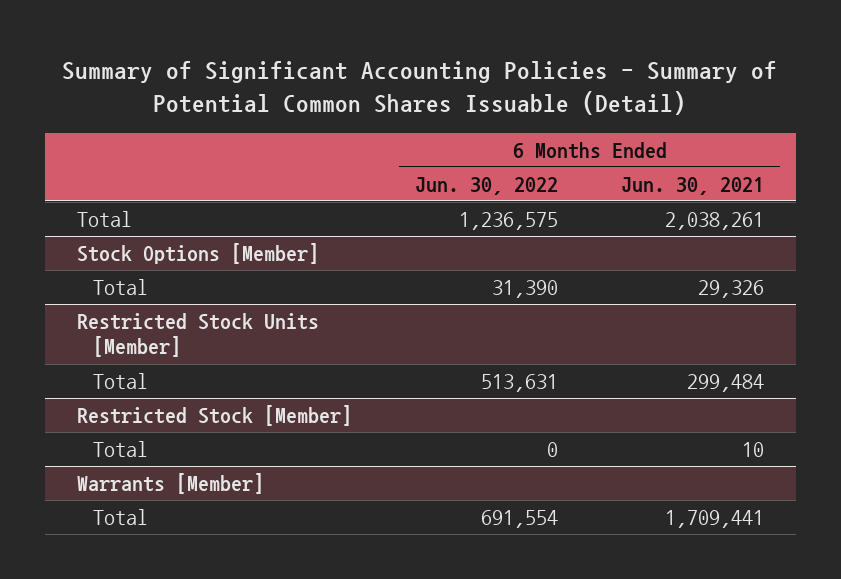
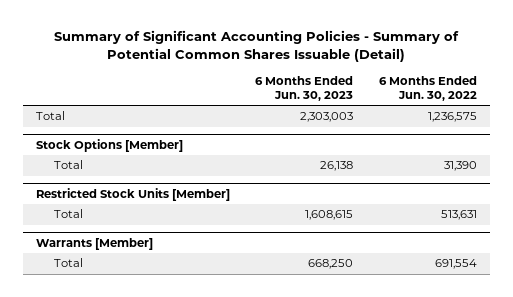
[621,176,765,195] Jun. 30, 2021 -> none
none -> [255,75,354,101] 6 Months Ended Jun. 30, 2023
[76,404,352,426] Restricted Stock [Member] -> none
[92,440,148,457] Total -> none

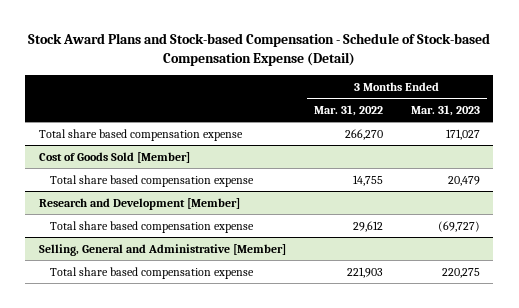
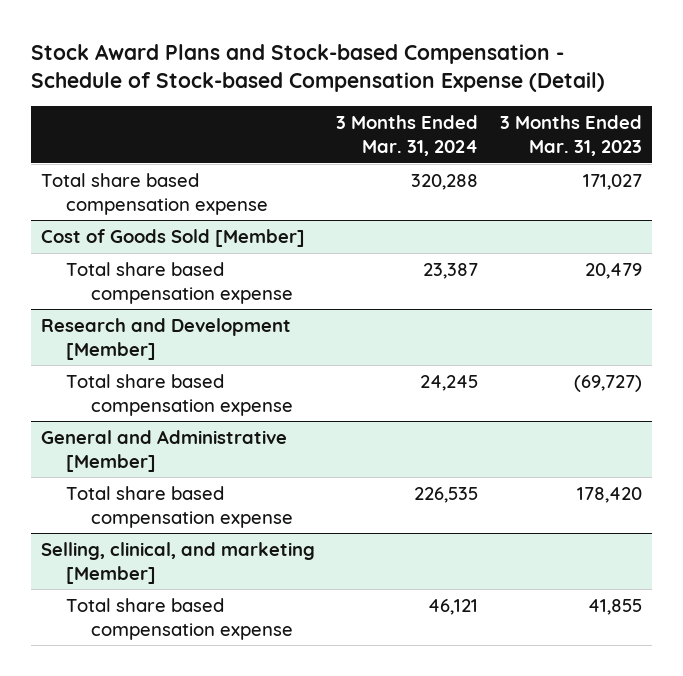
[313,104,383,116] Mar. 31, 2022 -> none
none -> [336,115,479,157] 3 Months Ended Mar. 31, 2024
[39,243,287,256] Selling, General and Administrative [Member] -> [41,429,288,472] General and Administrative [Member]
[441,267,480,278] 220,275 -> [576,486,642,503] 178,420
none -> [41,541,316,584] Selling, clinical, and marketing [Member]
none -> [66,597,294,640] Total share based compensation expense

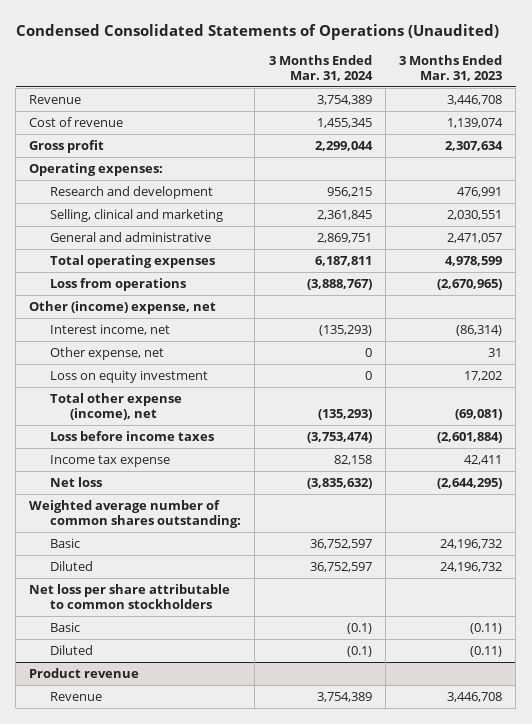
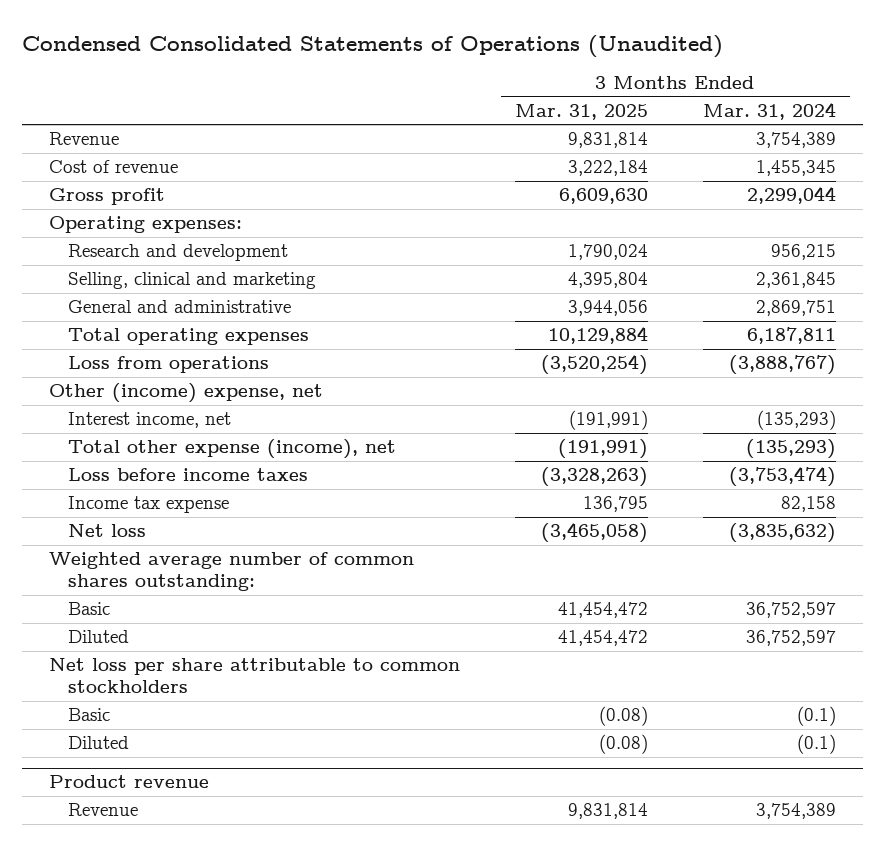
[399,54,503,81] 3 Months Ended Mar. 31, 2023 -> none
none -> [515,103,649,120] Mar. 31, 2025
[49,347,164,361] Other expense, net -> none
[49,370,208,384] Loss on equity investment -> none

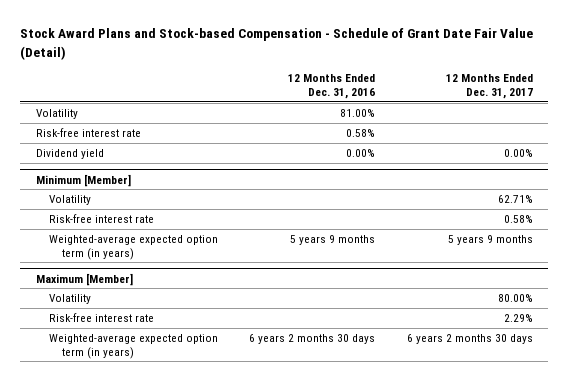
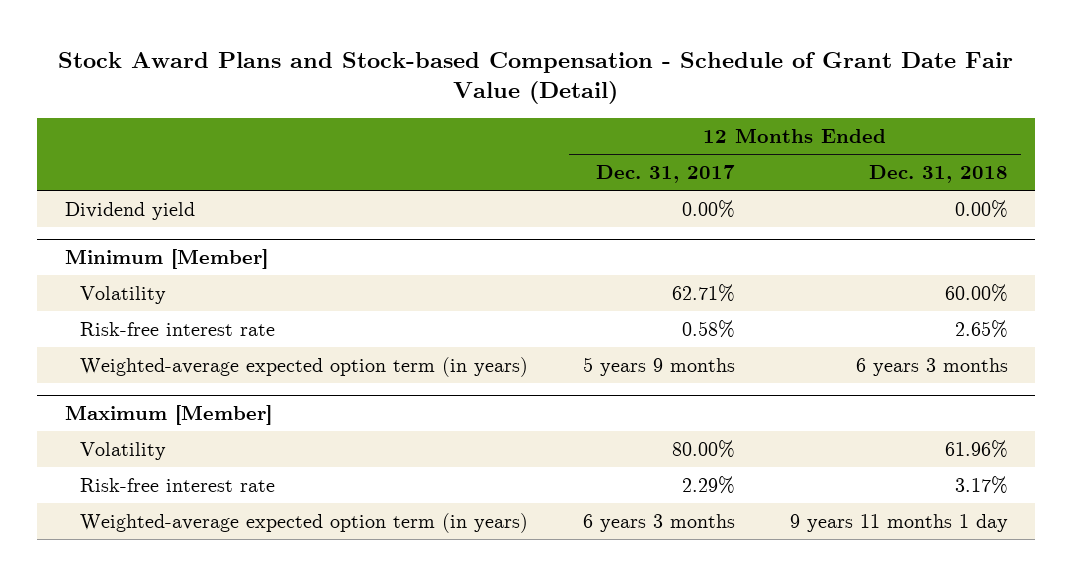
[288,74,376,100] 12 Months Ended Dec. 31, 2016 -> none
none -> [868,164,1008,183] Dec. 31, 2018
[35,108,78,119] Volatility -> none
[35,127,141,137] Risk-free interest rate -> none
[406,333,533,344] 6 years 2 months 30 days -> [582,513,735,532] 6 years 3 months

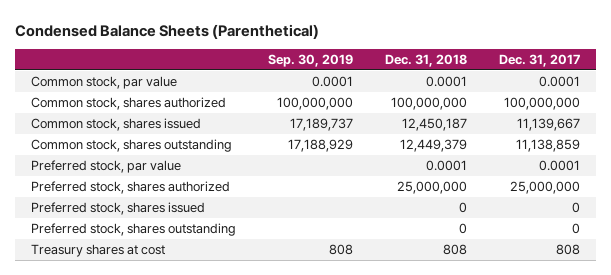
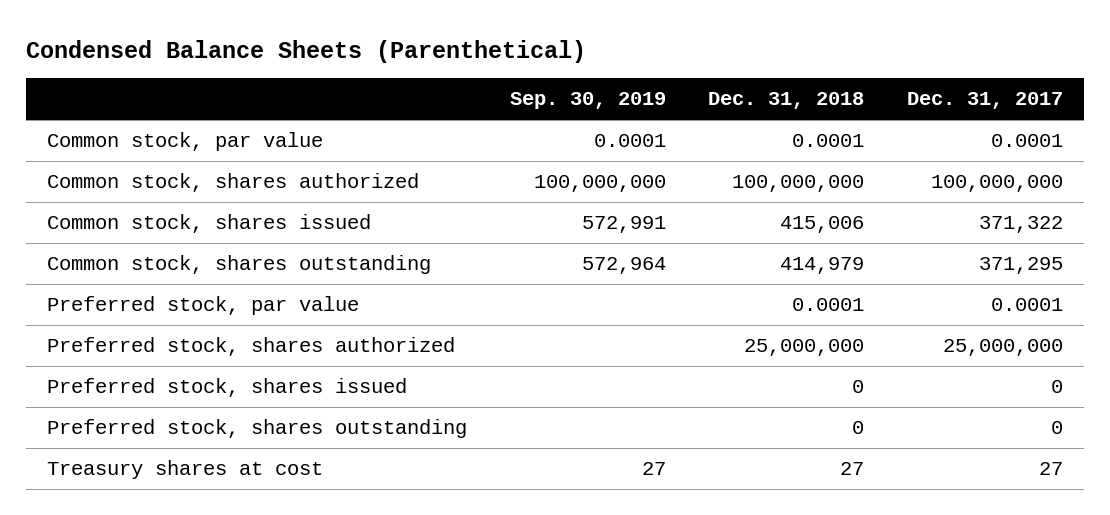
[290,118,354,132] 17,189,737 -> [581,216,666,234] 572,991
[401,118,467,132] 12,450,187 -> [780,216,865,234] 415,006
[516,118,580,132] 11,139,667 -> [978,216,1063,234] 371,322
[288,139,354,153] 17,188,929 -> [581,257,666,275] 572,964
[399,139,467,153] 12,449,379 -> [780,257,865,275] 414,979
[515,139,580,153] 11,138,859 -> [978,257,1063,275] 371,295
[329,244,354,256] 808 -> [641,462,666,476] 27
[442,244,467,256] 808 -> [840,462,865,476] 27
[555,244,580,256] 808 -> [1038,462,1063,476] 27

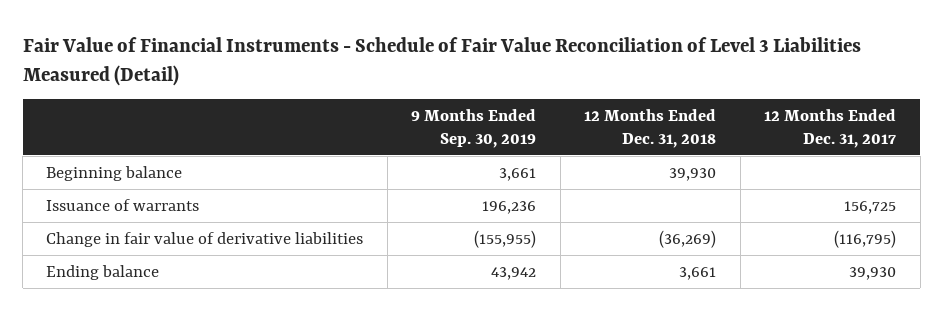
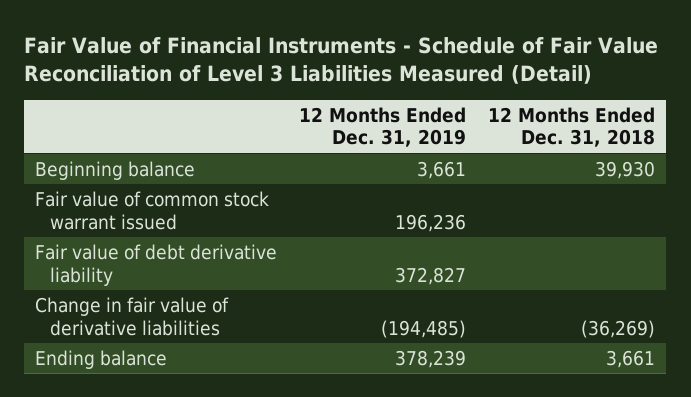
[411,109,537,148] 9 Months Ended Sep. 30, 2019 -> none
[764,109,897,148] 12 Months Ended Dec. 31, 2017 -> none
none -> [299,106,467,148] 12 Months Ended Dec. 31, 2019
[46,198,200,211] Issuance of warrants -> [35,190,270,230] Fair value of common stock warrant issued
none -> [35,243,278,286] Fair value of debt derivative liability

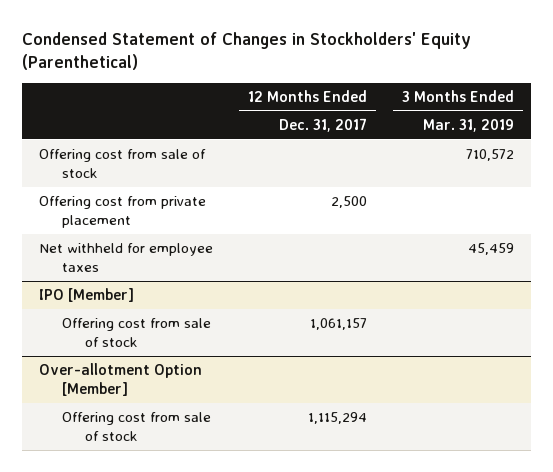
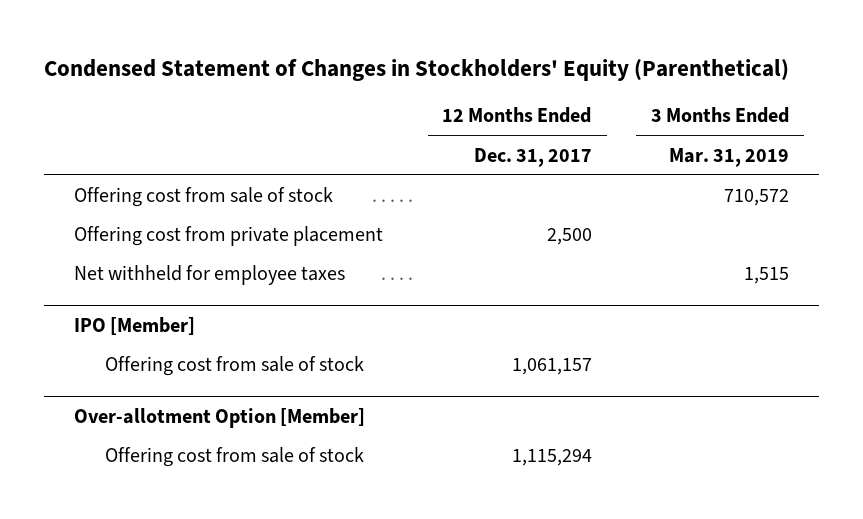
[467,242,514,255] 45,459 -> [744,267,790,285] 1,515

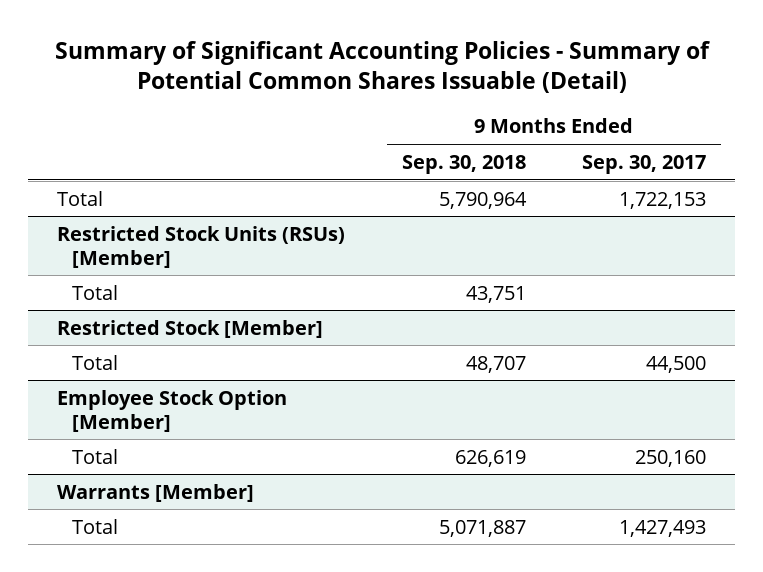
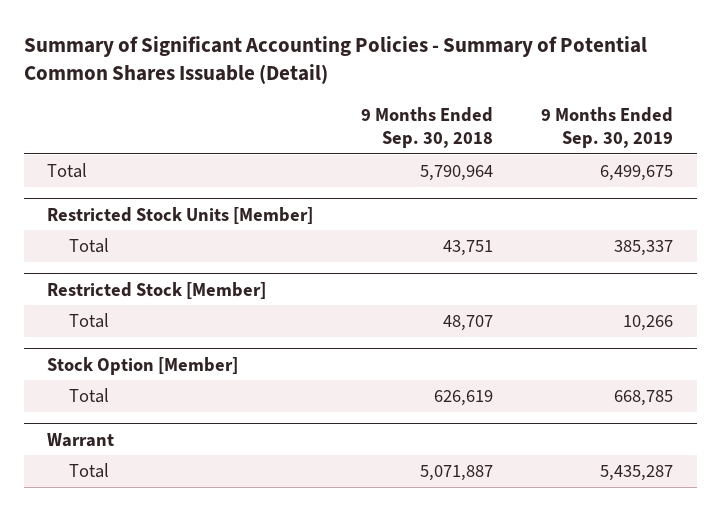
[582,154,707,174] Sep. 30, 2017 -> none
none -> [540,106,673,148] 9 Months Ended Sep. 30, 2019
[56,225,345,268] Restricted Stock Units (RSUs) [Member] -> [47,206,314,224] Restricted Stock Units [Member]
[56,389,287,432] Employee Stock Option [Member] -> [47,356,239,375] Stock Option [Member]
[56,483,254,502] Warrants [Member] -> [47,432,115,447] Warrant

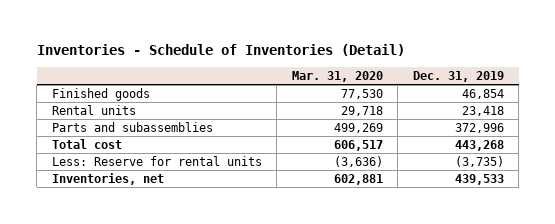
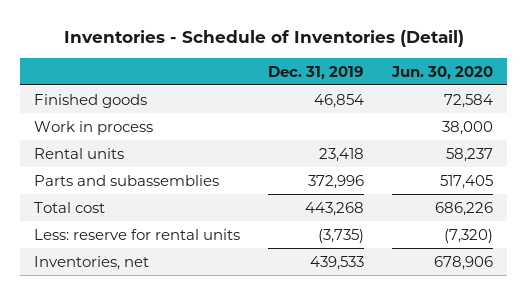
[291,70,383,82] Mar. 31, 2020 -> none
none -> [391,65,494,80] Jun. 30, 2020
none -> [33,120,153,135] Work in process
[51,156,262,167] Less: Reserve for rental units -> [33,228,240,240] Less: reserve for rental units

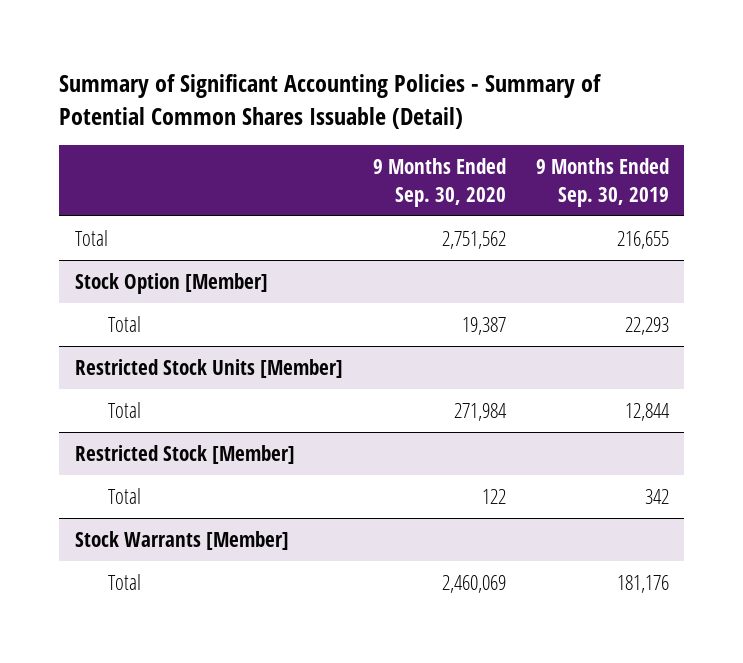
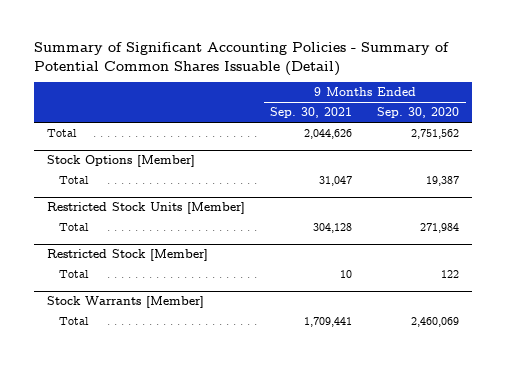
[535,158,669,207] 9 Months Ended Sep. 30, 2019 -> none
none -> [270,107,353,119] Sep. 30, 2021
[74,272,268,294] Stock Option [Member] -> [46,155,195,168] Stock Options [Member]

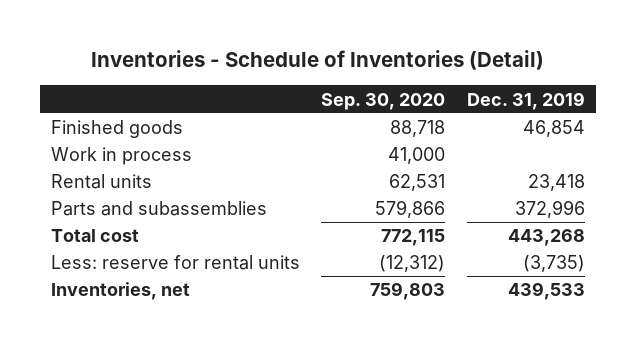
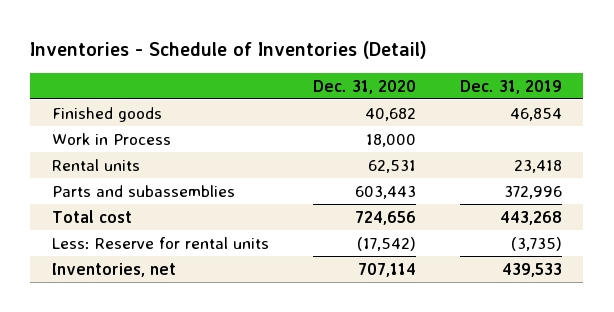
[321,92,446,110] Sep. 30, 2020 -> none
none -> [312,79,416,94] Dec. 31, 2020
[50,147,192,166] Work in process -> [51,132,171,145] Work in Process
[50,255,300,271] Less: reserve for rental units -> [51,236,269,249] Less: Reserve for rental units

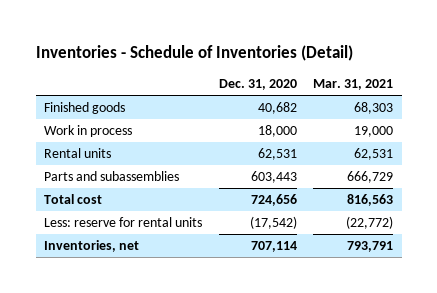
[459,79,562,94] Dec. 31, 2019 -> none
none -> [313,79,394,91] Mar. 31, 2021
[51,132,171,145] Work in Process -> [44,125,133,138] Work in process
[51,236,269,249] Less: Reserve for rental units -> [44,217,203,228] Less: reserve for rental units

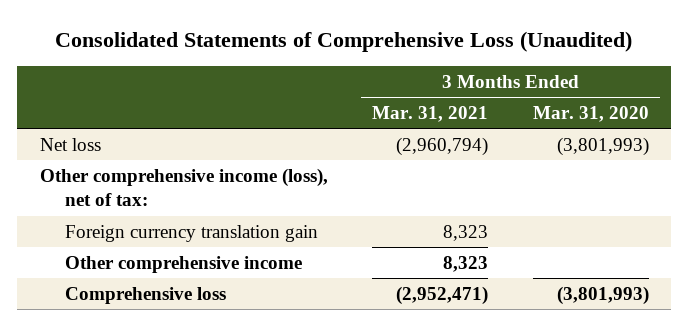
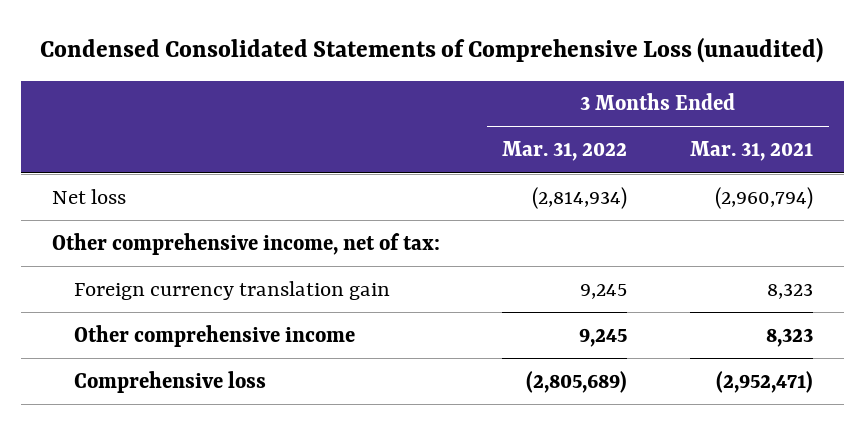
[55,30,633,52] Consolidated Statements of Comprehensive Loss (Unaudited) -> [40,37,824,64] Condensed Consolidated Statements of Comprehensive Loss (unaudited)
[532,105,649,122] Mar. 31, 2020 -> none
none -> [502,141,628,162] Mar. 31, 2022
[39,167,328,207] Other comprehensive income (loss), net of tax: -> [51,232,440,255] Other comprehensive income, net of tax:

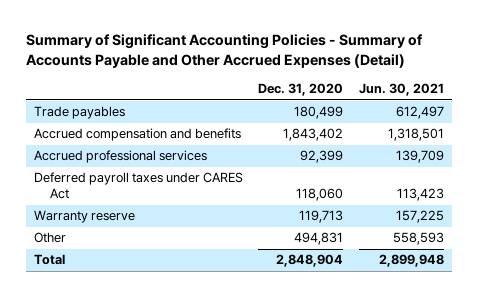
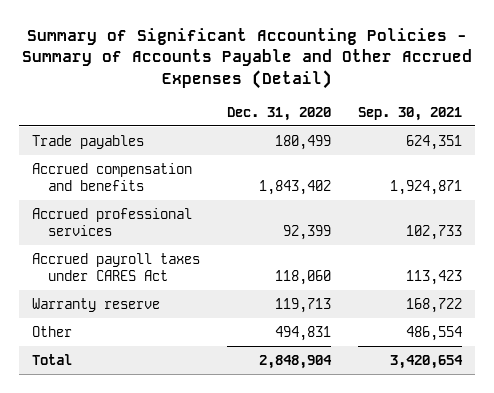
[359,83,445,97] Jun. 30, 2021 -> none
none -> [357,106,462,121] Sep. 30, 2021
[33,172,243,200] Deferred payroll taxes under CARES Act -> [32,252,201,281] Accrued payroll taxes under CARES Act

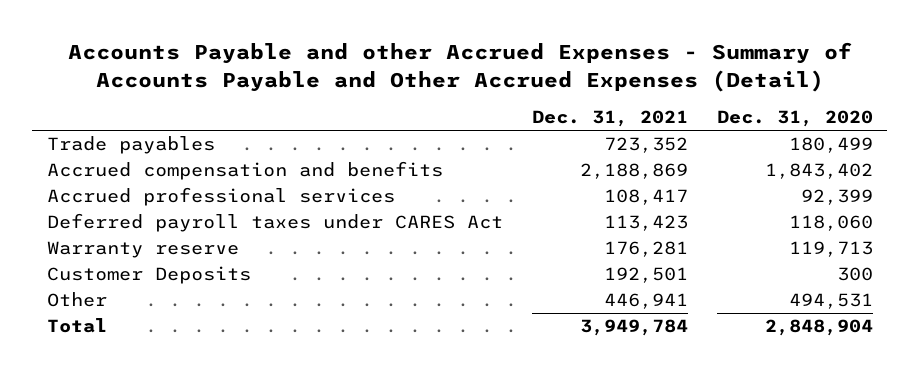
[21,27,472,89] Summary of Significant Accounting Policies - Summary of Accounts Payable and Other Accrued Expenses (Detail) -> [67,42,852,92] Accounts Payable and other Accrued Expenses - Summary of Accounts Payable and Other Accrued Expenses (Detail)
[357,106,462,121] Sep. 30, 2021 -> none
none -> [531,110,688,128] Dec. 31, 2021
[32,252,201,281] Accrued payroll taxes under CARES Act -> [46,213,503,233] Deferred payroll taxes under CARES Act
none -> [46,266,251,285] Customer Deposits
[274,325,331,341] 494,831 -> [788,293,873,310] 494,531

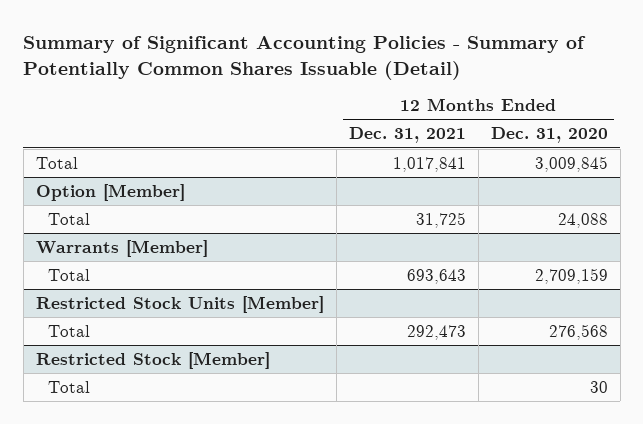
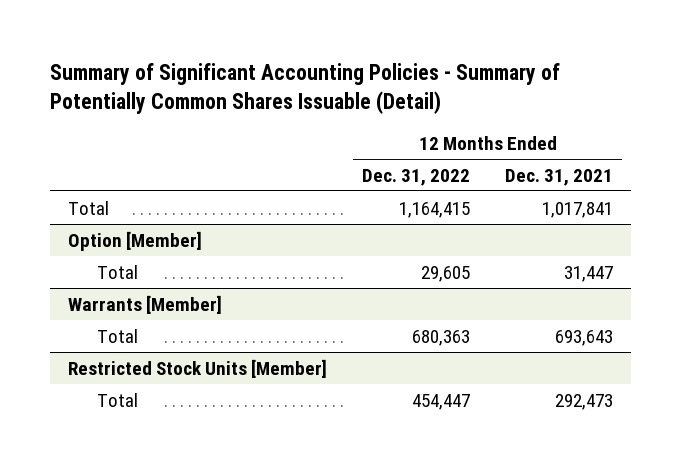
[490,127,608,144] Dec. 31, 2020 -> none
none -> [361,168,470,186] Dec. 31, 2022
[415,211,466,228] 31,725 -> [564,265,614,282] 31,447
[35,351,270,369] Restricted Stock [Member] -> none
[47,380,90,393] Total -> none

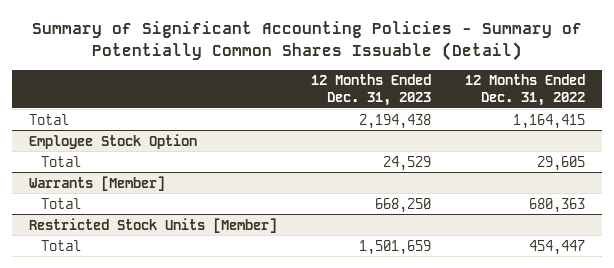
[505,168,614,186] Dec. 31, 2021 -> none
none -> [311,74,432,106] 12 Months Ended Dec. 31, 2023
[67,230,202,251] Option [Member] -> [29,133,198,149] Employee Stock Option

